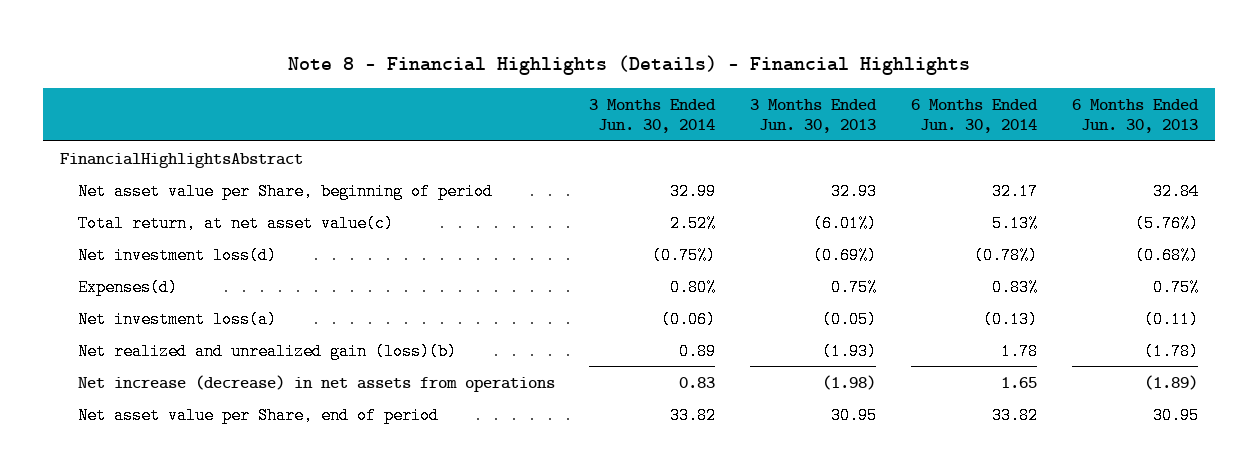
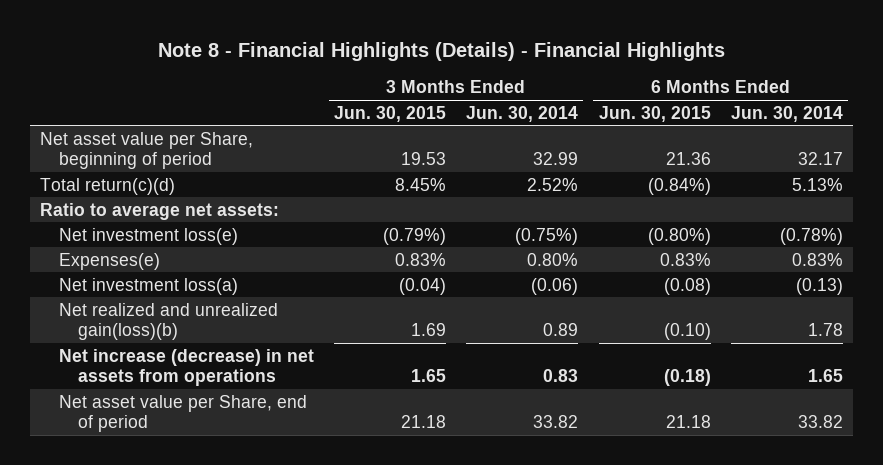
[750,98,878,134] 3 Months Ended Jun. 30, 2013 -> none
[1071,98,1199,134] 6 Months Ended Jun. 30, 2013 -> none
none -> [334,105,447,122] Jun. 30, 2015
none -> [598,105,711,122] Jun. 30, 2015
[60,152,304,168] FinancialHighlightsAbstract -> none
[77,214,394,232] Total return, at net asset value(c) -> [40,177,176,195] Total return(c)(d)
none -> [40,202,280,220] Ratio to average net assets:
[77,246,277,264] Net investment loss(d) -> [59,227,239,245] Net investment loss(e)
[77,278,178,296] Expenses(d) -> [59,252,161,270] Expenses(e)
[77,342,457,360] Net realized and unrealized gain (loss)(b) -> [59,302,279,341] Net realized and unrealized gain(loss)(b)

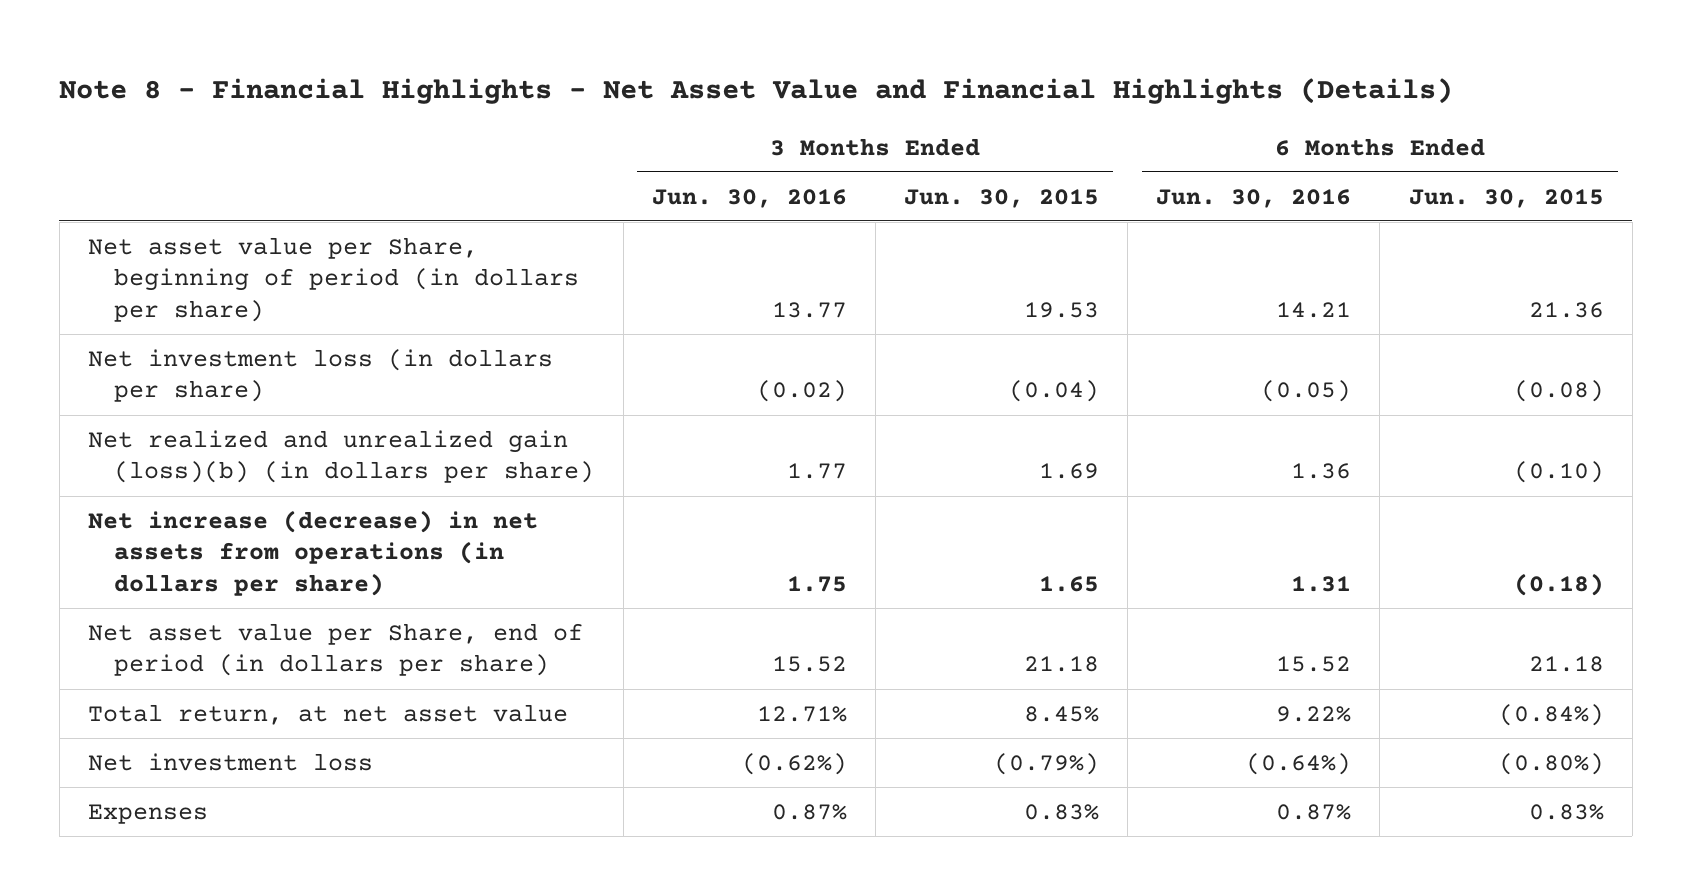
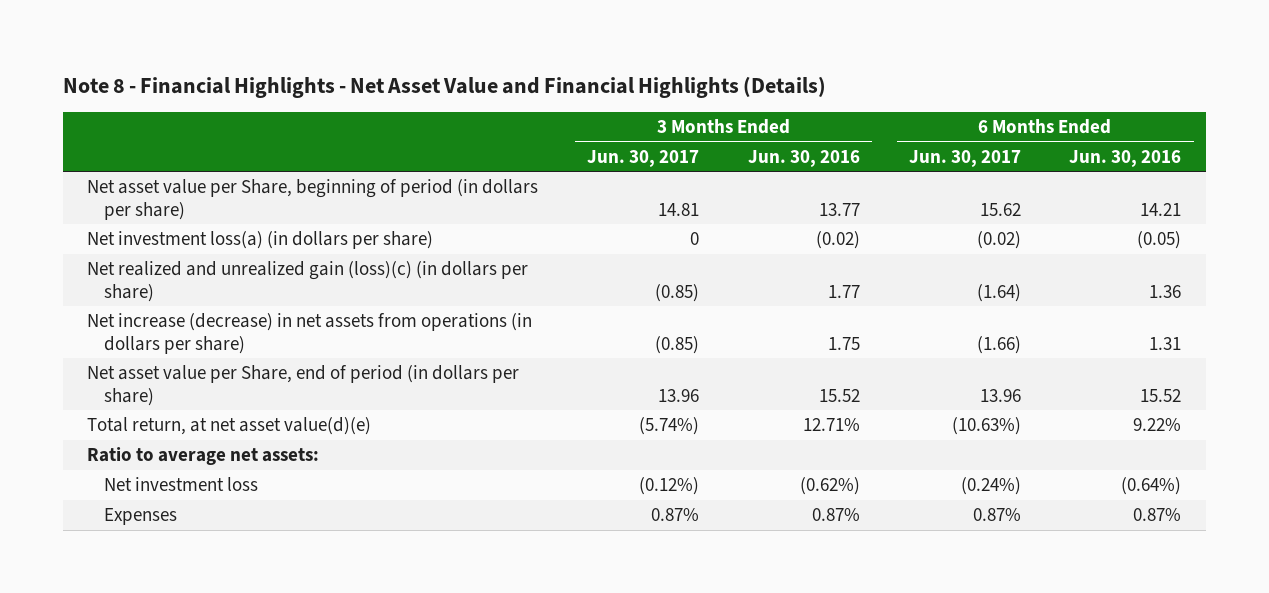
[903,188,1099,208] Jun. 30, 2015 -> none
[1408,188,1604,208] Jun. 30, 2015 -> none
none -> [587,149,700,167] Jun. 30, 2017
none -> [908,149,1021,167] Jun. 30, 2017
[87,348,553,403] Net investment loss (in dollars per share) -> [87,231,434,250] Net investment loss(a) (in dollars per share)
[87,429,595,484] Net realized and unrealized gain (loss)(b) (in dollars per share) -> [87,261,529,302] Net realized and unrealized gain (loss)(c) (in dollars per share)
[87,703,568,725] Total return, at net asset value -> [87,417,372,436] Total return, at net asset value(d)(e)
none -> [87,447,320,466] Ratio to average net assets:

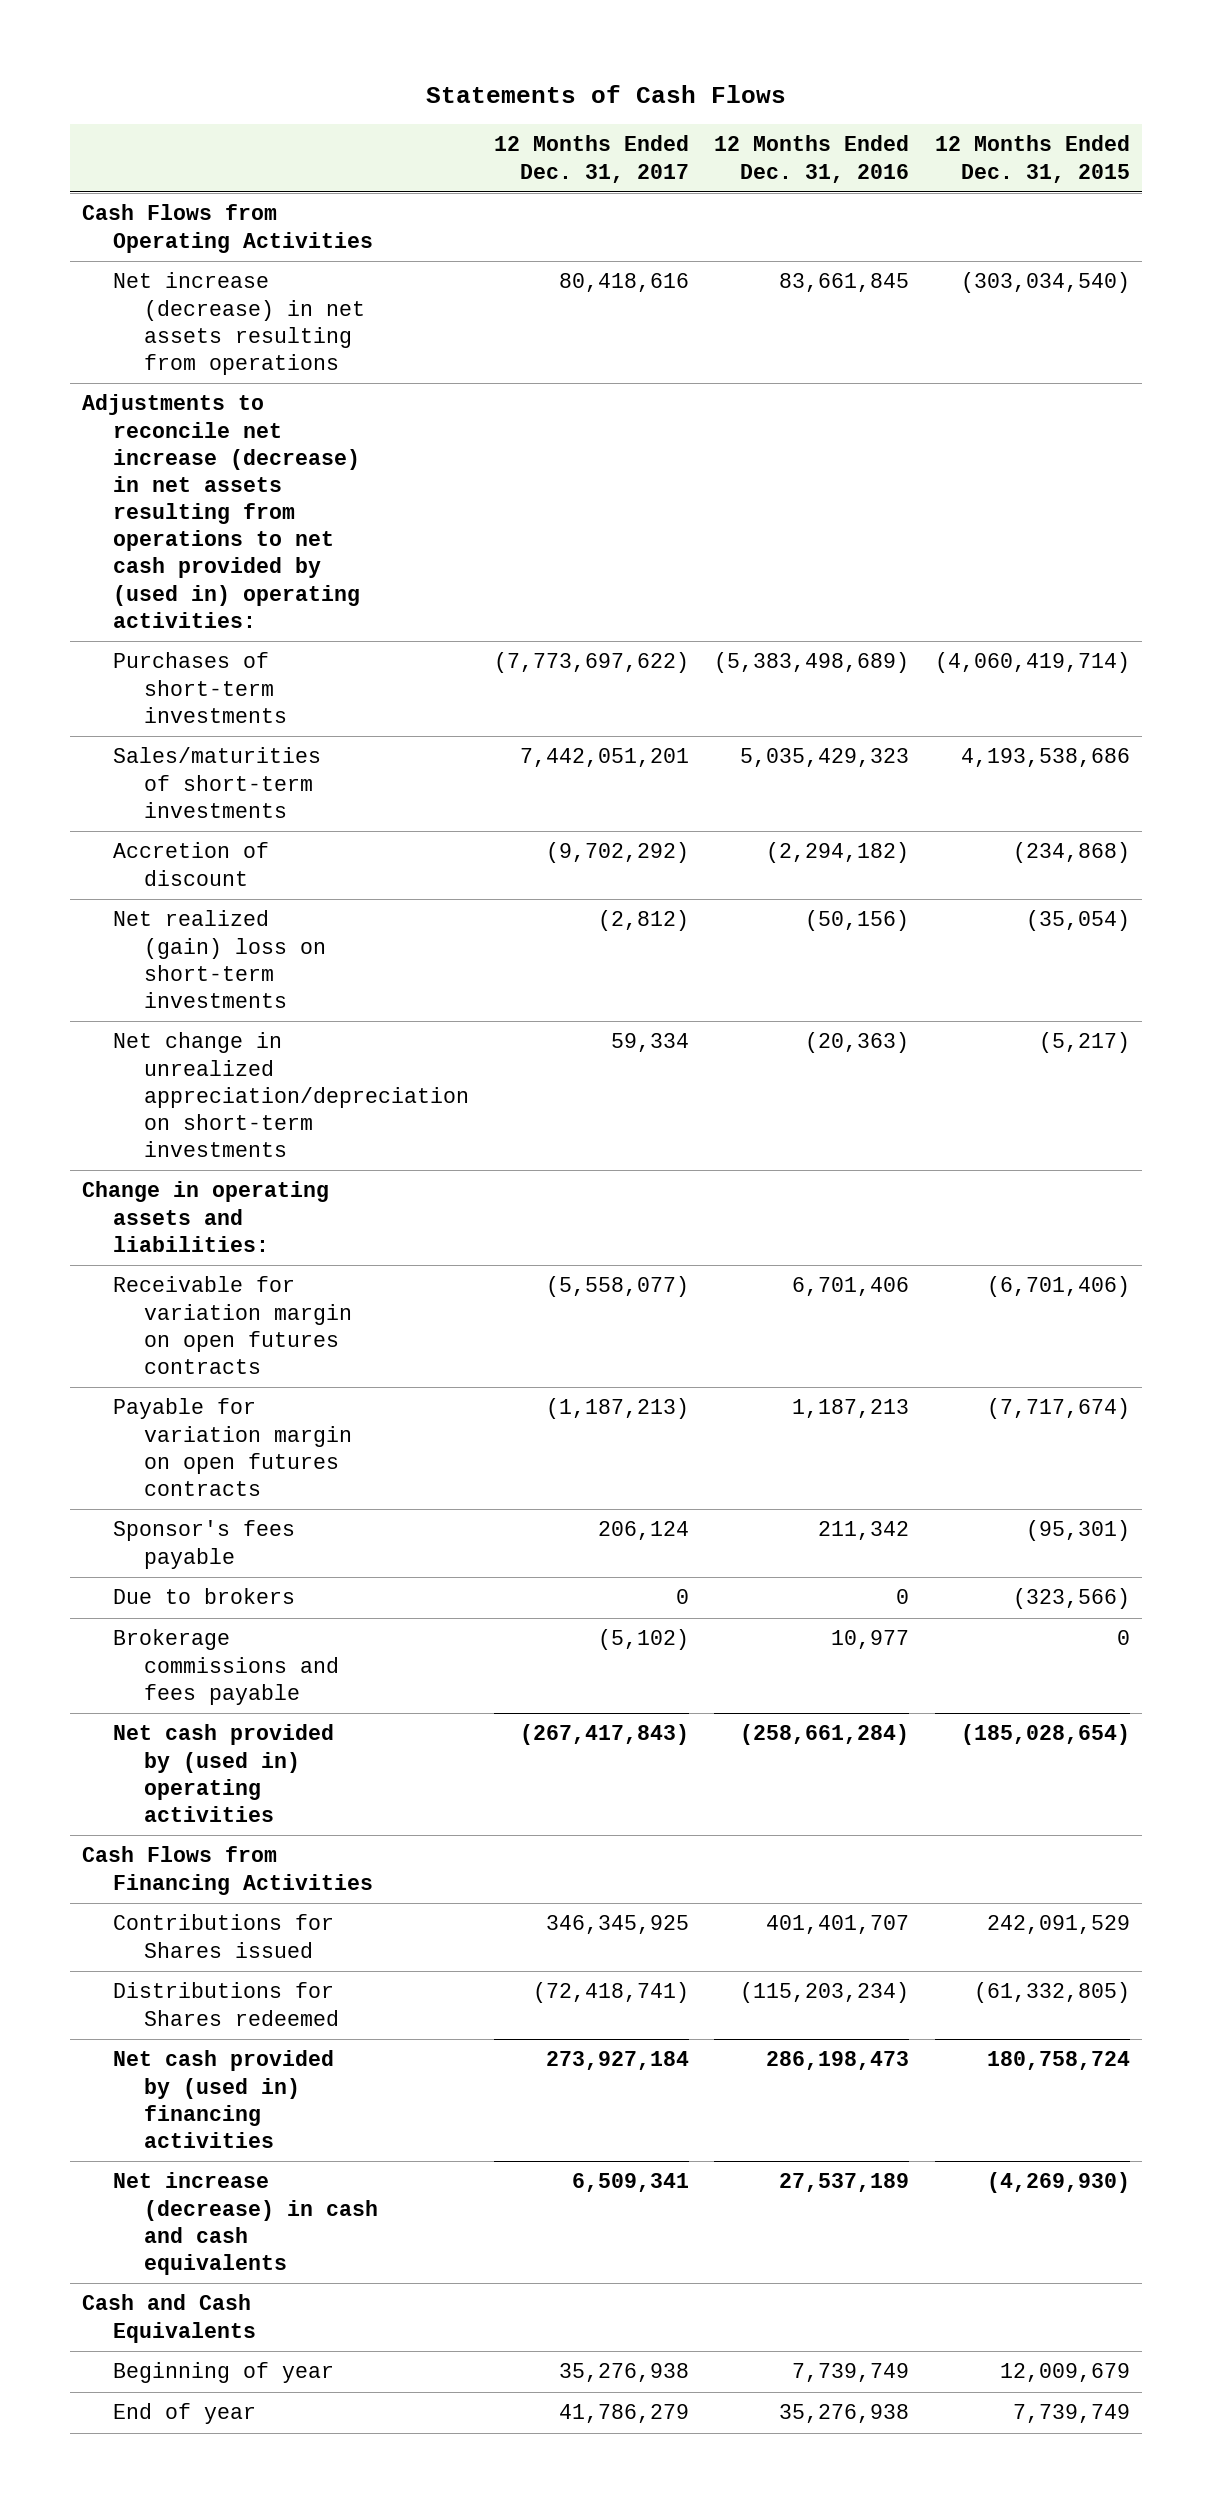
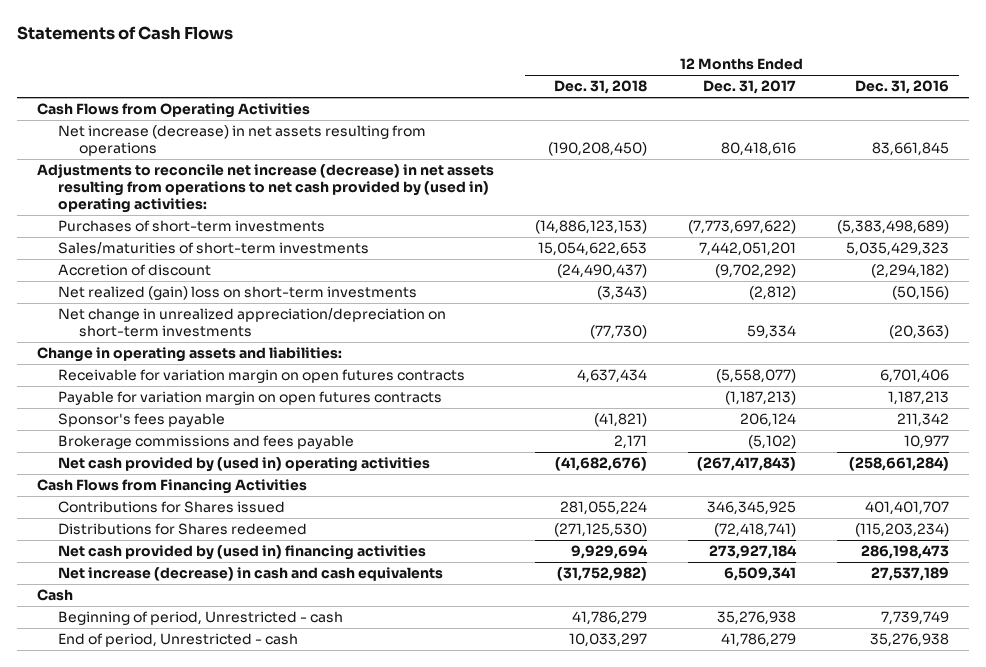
[934,135,1130,183] 12 Months Ended Dec. 31, 2015 -> none
none -> [554,80,648,95] Dec. 31, 2018
[113,1588,296,1605] Due to brokers -> none
[82,2294,257,2343] Cash and Cash Equivalents -> [37,589,74,602] Cash
[113,2362,335,2384] Beginning of year -> [58,611,344,626] Beginning of period, Unrestricted - cash
[113,2403,257,2425] End of year -> [58,633,299,648] End of period, Unrestricted - cash

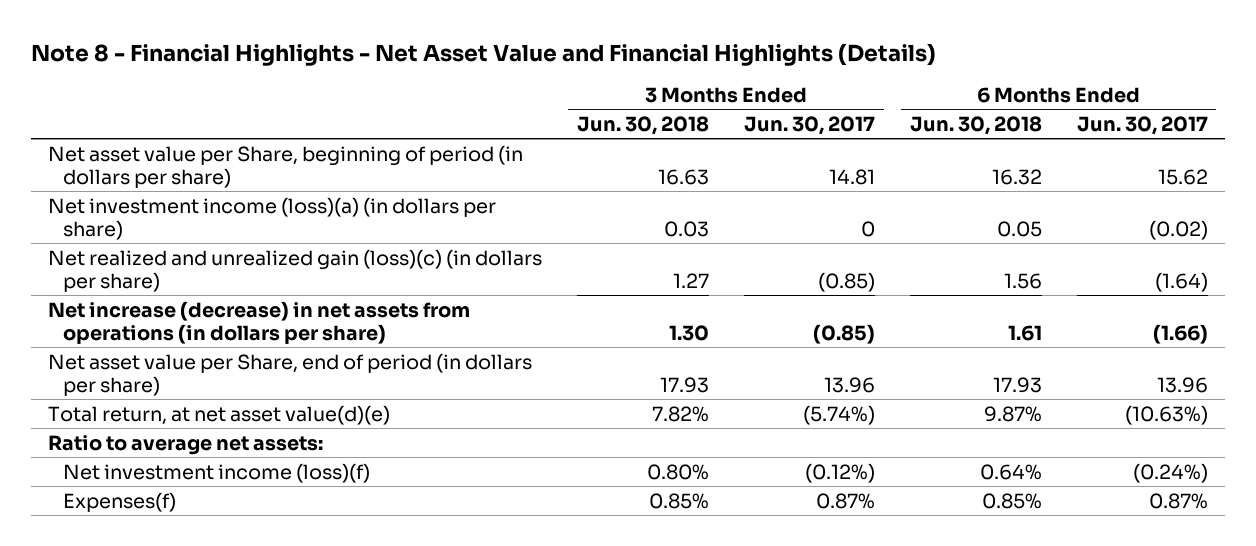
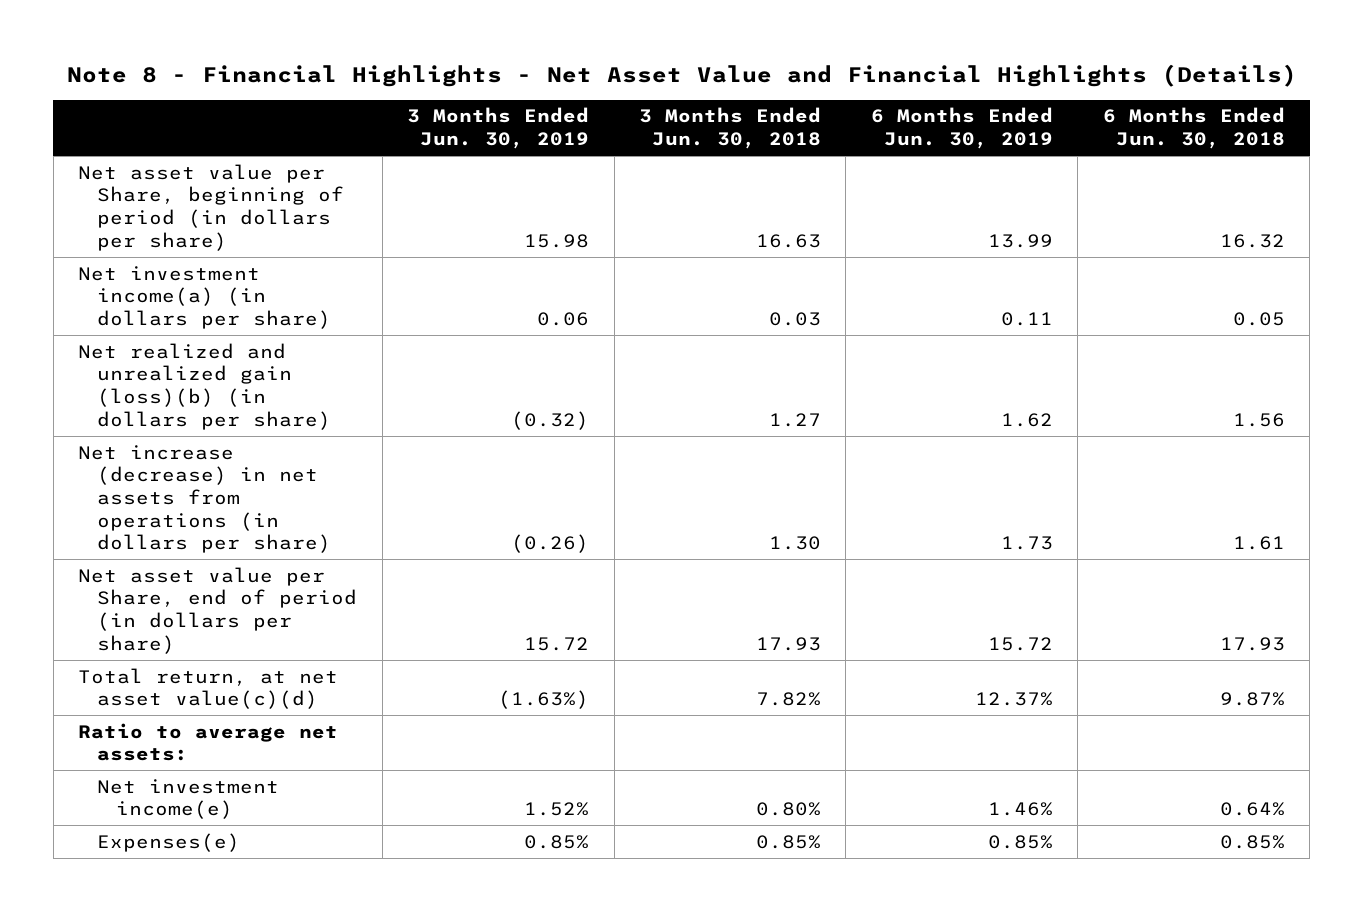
[743,115,875,135] Jun. 30, 2017 -> none
[1076,115,1208,135] Jun. 30, 2017 -> none
none -> [407,107,590,150] 3 Months Ended Jun. 30, 2019
none -> [870,107,1053,150] 6 Months Ended Jun. 30, 2019
[48,196,497,240] Net investment income (loss)(a) (in dollars per share) -> [78,265,332,329] Net investment income(a) (in dollars per share)
[48,248,543,292] Net realized and unrealized gain (loss)(c) (in dollars per share) -> [78,342,332,430] Net realized and unrealized gain (loss)(b) (in dollars per share)
[48,404,391,425] Total return, at net asset value(d)(e) -> [78,667,339,710] Total return, at net asset value(c)(d)
[63,462,371,483] Net investment income (loss)(f) -> [97,778,280,820] Net investment income(e)
[63,491,177,512] Expenses(f) -> [97,832,241,852] Expenses(e)

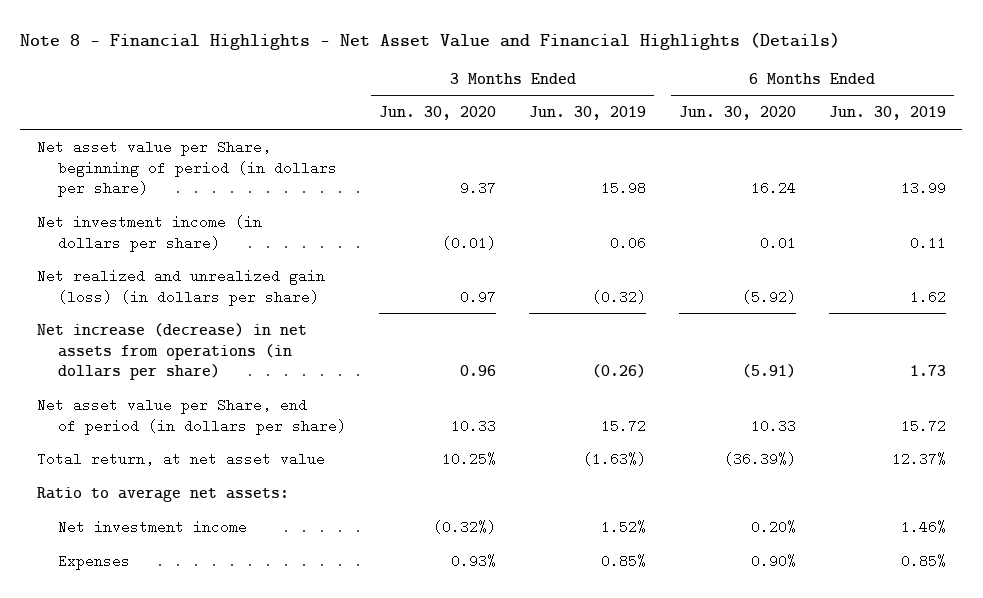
[639,107,822,150] 3 Months Ended Jun. 30, 2018 -> none
[1102,107,1285,150] 6 Months Ended Jun. 30, 2018 -> none
none -> [379,106,497,121] Jun. 30, 2020
none -> [678,106,796,121] Jun. 30, 2020
[78,265,332,329] Net investment income(a) (in dollars per share) -> [36,214,262,252] Net investment income (in dollars per share)
[78,342,332,430] Net realized and unrealized gain (loss)(b) (in dollars per share) -> [36,268,325,306] Net realized and unrealized gain (loss) (in dollars per share)
[78,667,339,710] Total return, at net asset value(c)(d) -> [36,451,325,466] Total return, at net asset value
[97,778,280,820] Net investment income(e) -> [58,519,248,534] Net investment income
[97,832,241,852] Expenses(e) -> [58,553,131,570] Expenses

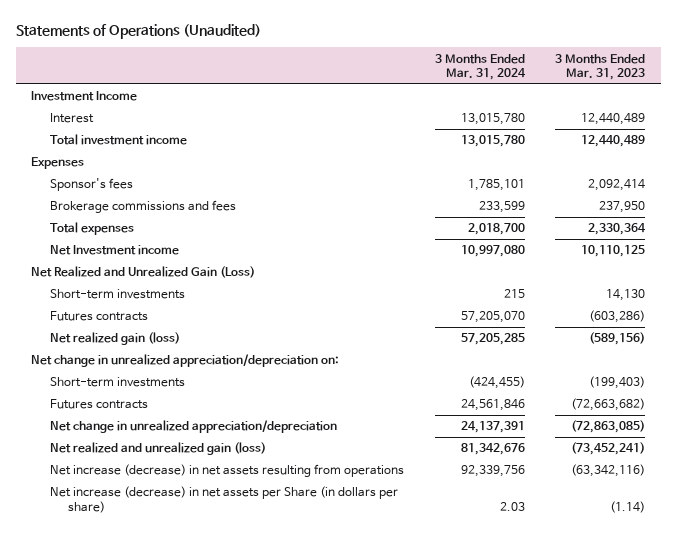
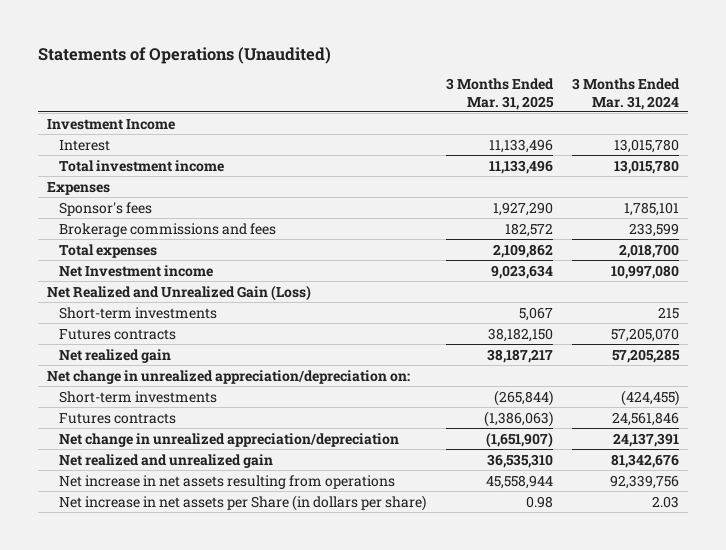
[555,53,646,81] 3 Months Ended Mar. 31, 2023 -> none
none -> [445,78,554,110] 3 Months Ended Mar. 31, 2025
[49,332,180,346] Net realized gain (loss) -> [59,348,172,363] Net realized gain
[49,442,266,456] Net realized and unrealized gain (loss) -> [59,453,274,468] Net realized and unrealized gain
[49,464,404,478] Net increase (decrease) in net assets resulting from operations -> [59,474,396,489] Net increase in net assets resulting from operations
[49,486,398,513] Net increase (decrease) in net assets per Share (in dollars per share) -> [59,494,427,511] Net increase in net assets per Share (in dollars per share)

